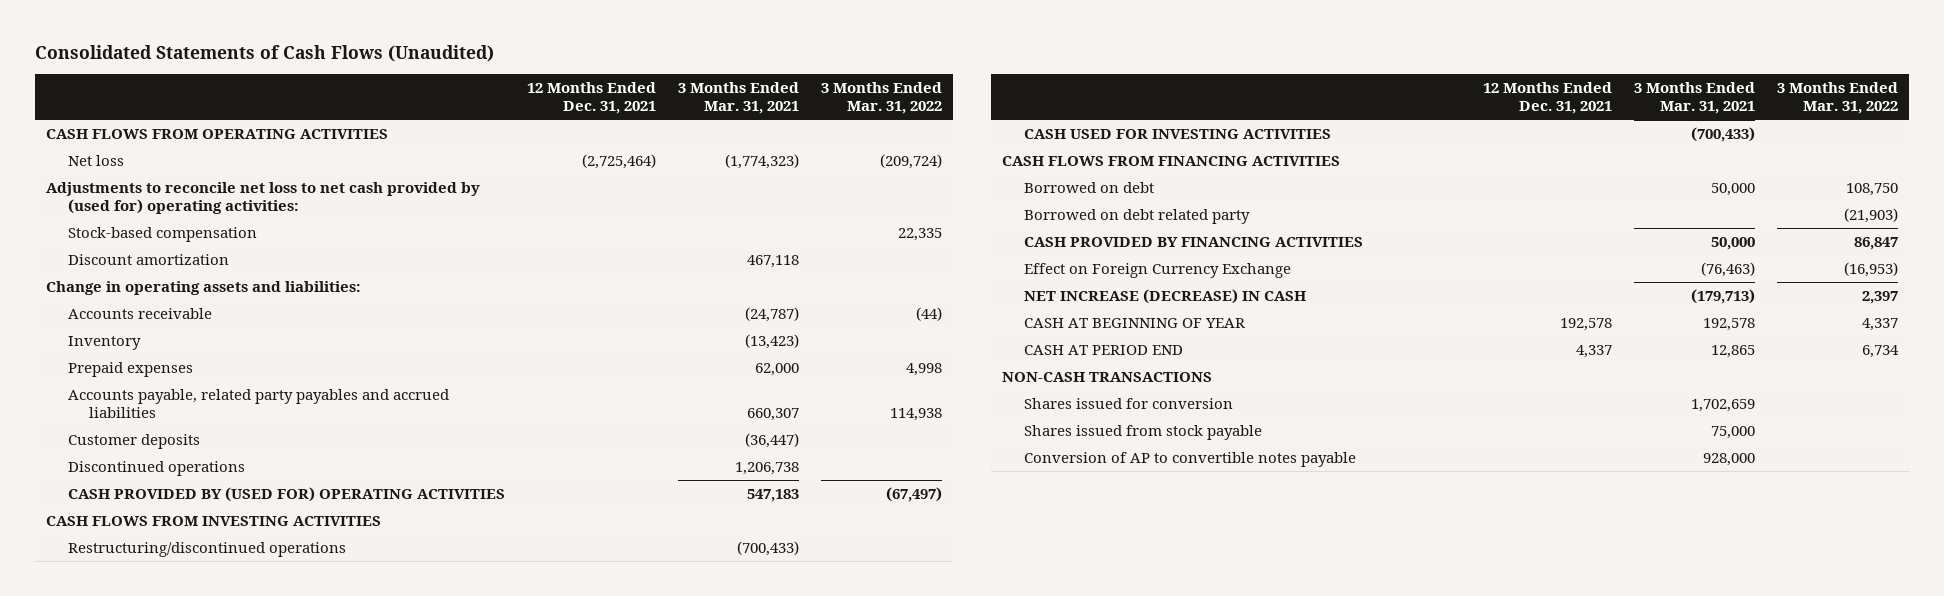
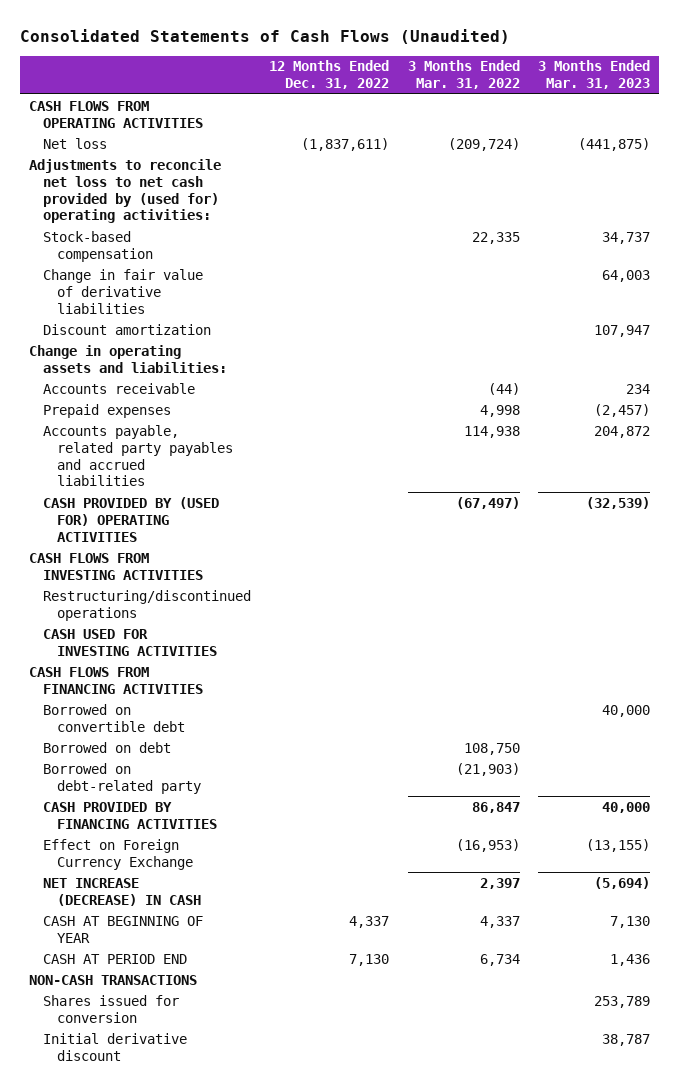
[526,82,656,114] 12 Months Ended Dec. 31, 2021 -> none
[677,82,799,114] 3 Months Ended Mar. 31, 2021 -> none
none -> [269,60,390,90] 12 Months Ended Dec. 31, 2022
none -> [537,60,650,90] 3 Months Ended Mar. 31, 2023
none -> [43,268,204,314] Change in fair value of derivative liabilities
[67,336,141,351] Inventory -> none
[67,434,200,450] Customer deposits -> none
[67,461,245,477] Discontinued operations -> none
none -> [43,703,186,732] Borrowed on convertible debt
[1023,209,1250,225] Borrowed on debt related party -> [43,762,202,794] Borrowed on debt-related party
[1023,425,1262,441] Shares issued from stock payable -> none
[1023,452,1356,468] Conversion of AP to convertible notes payable -> none
none -> [43,1032,188,1061] Initial derivative discount

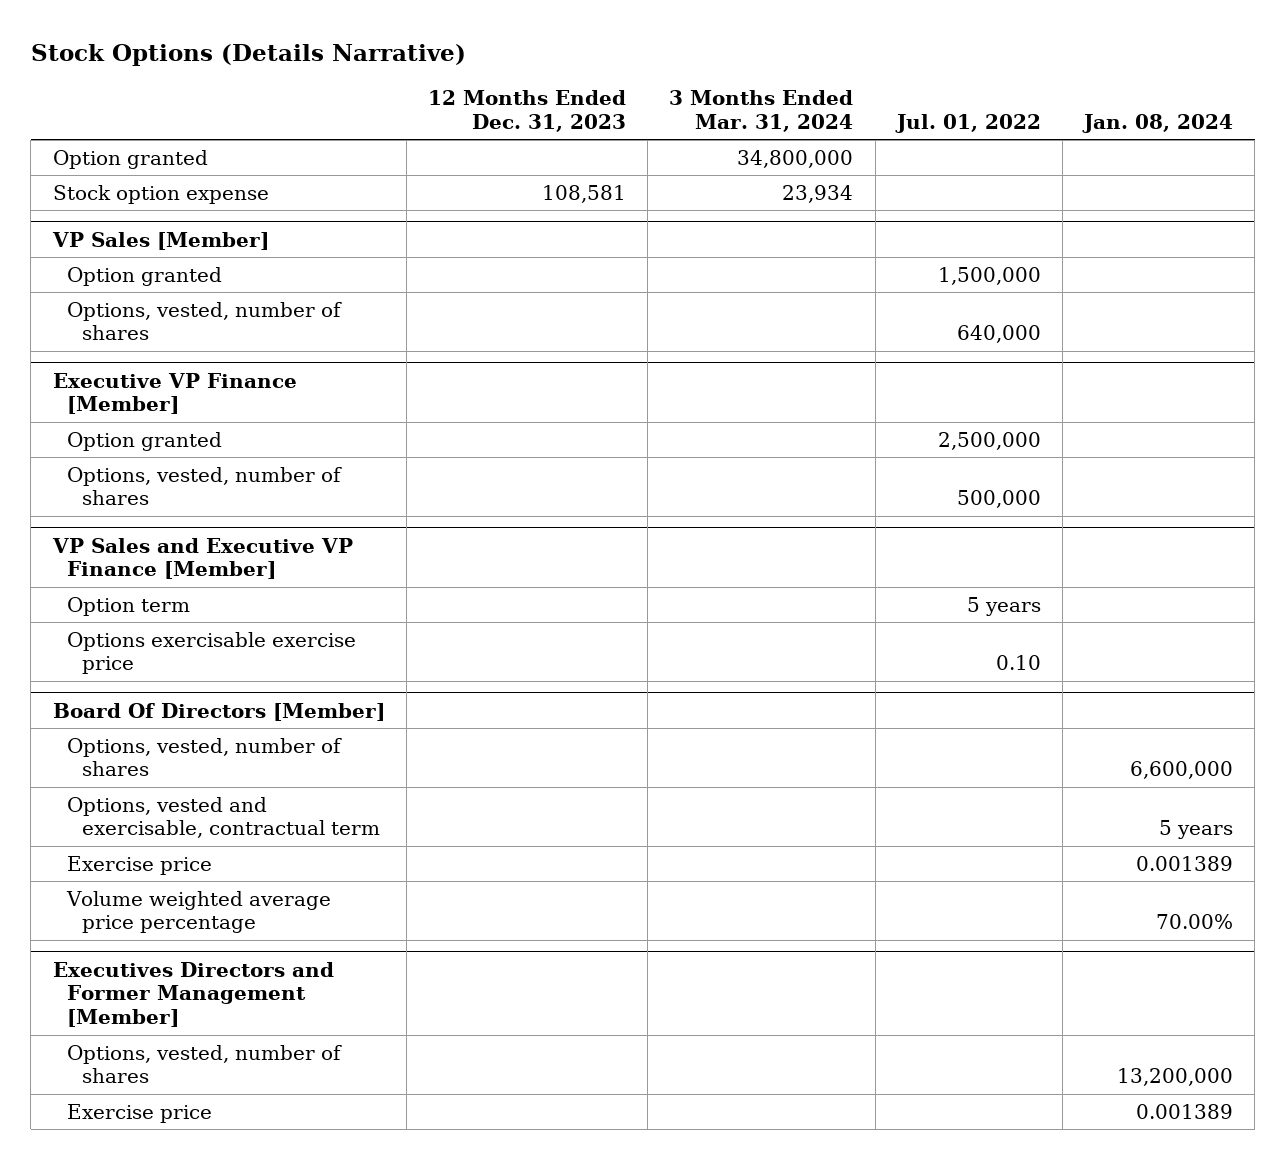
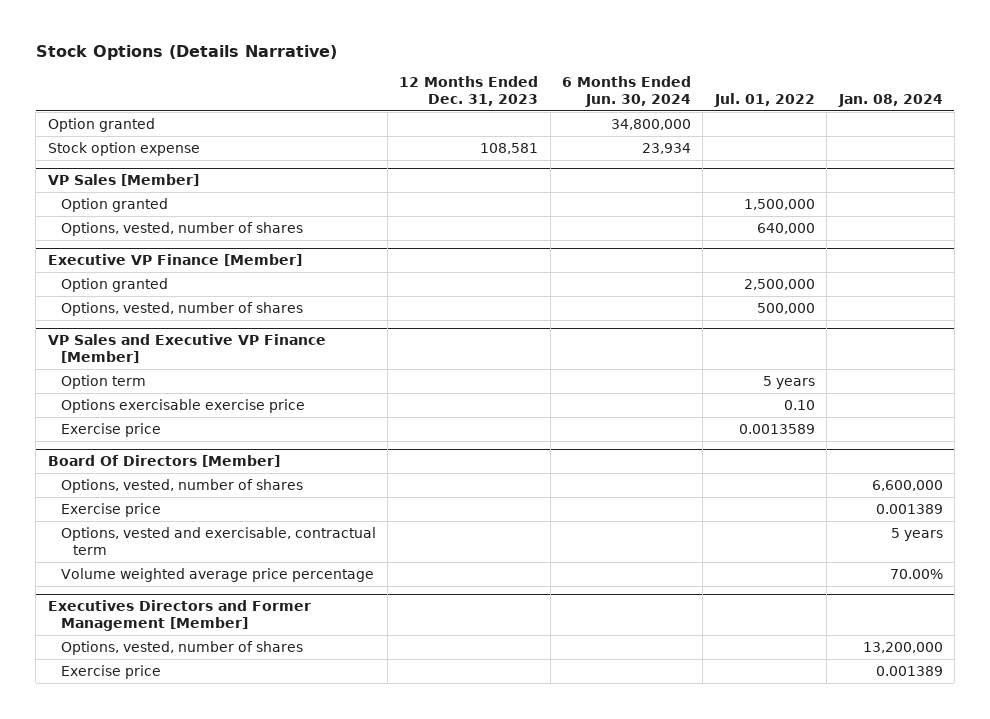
[669,90,854,132] 3 Months Ended Mar. 31, 2024 -> none
none -> [562,75,692,107] 6 Months Ended Jun. 30, 2024
none -> [60,422,161,437] Exercise price
[67,796,381,839] Options, vested and exercisable, contractual term -> [60,526,376,555] Options, vested and exercisable, contractual term

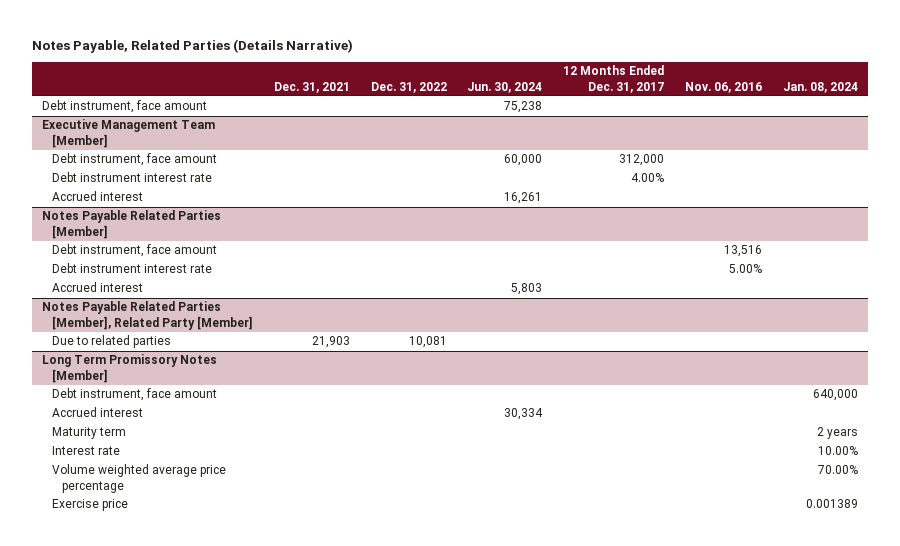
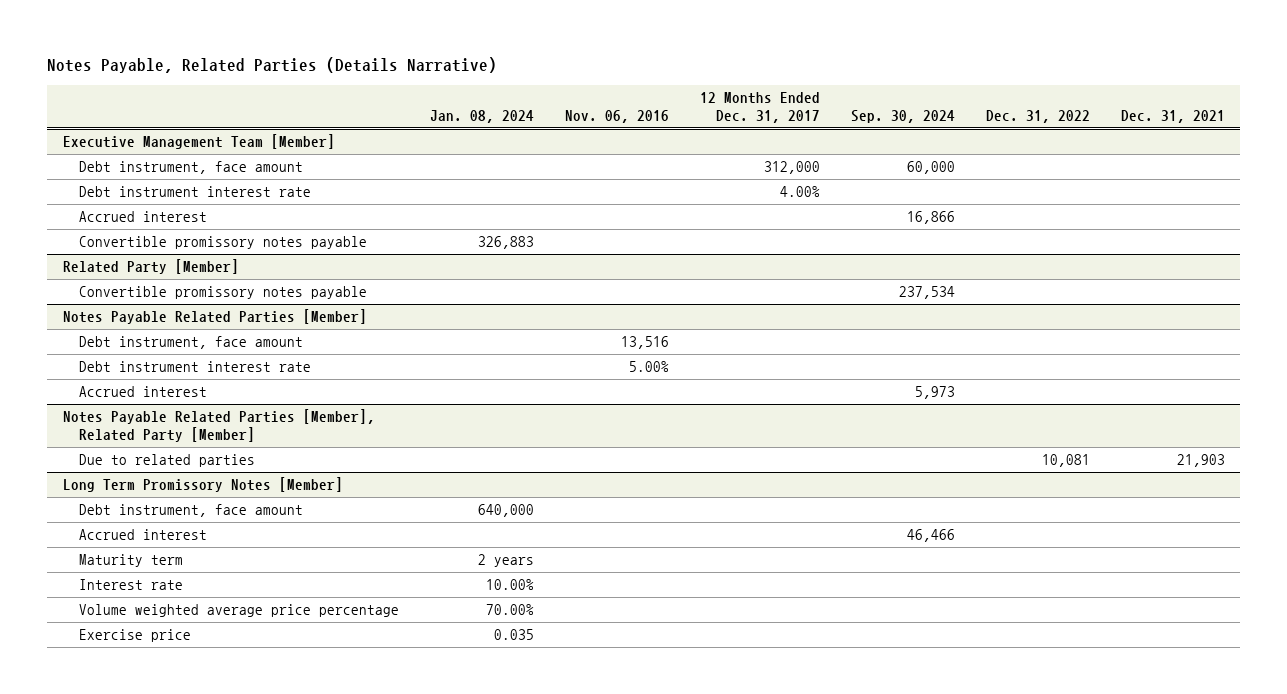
[467,81,543,93] Jun. 30, 2024 -> none
none -> [850,110,955,124] Sep. 30, 2024
[42,100,208,114] Debt instrument, face amount -> none
none -> [78,236,367,250] Convertible promissory notes payable
none -> [62,259,239,275] Related Party [Member]
none -> [78,286,367,300] Convertible promissory notes payable
[805,499,858,509] 0.001389 -> [493,629,534,641] 0.035

